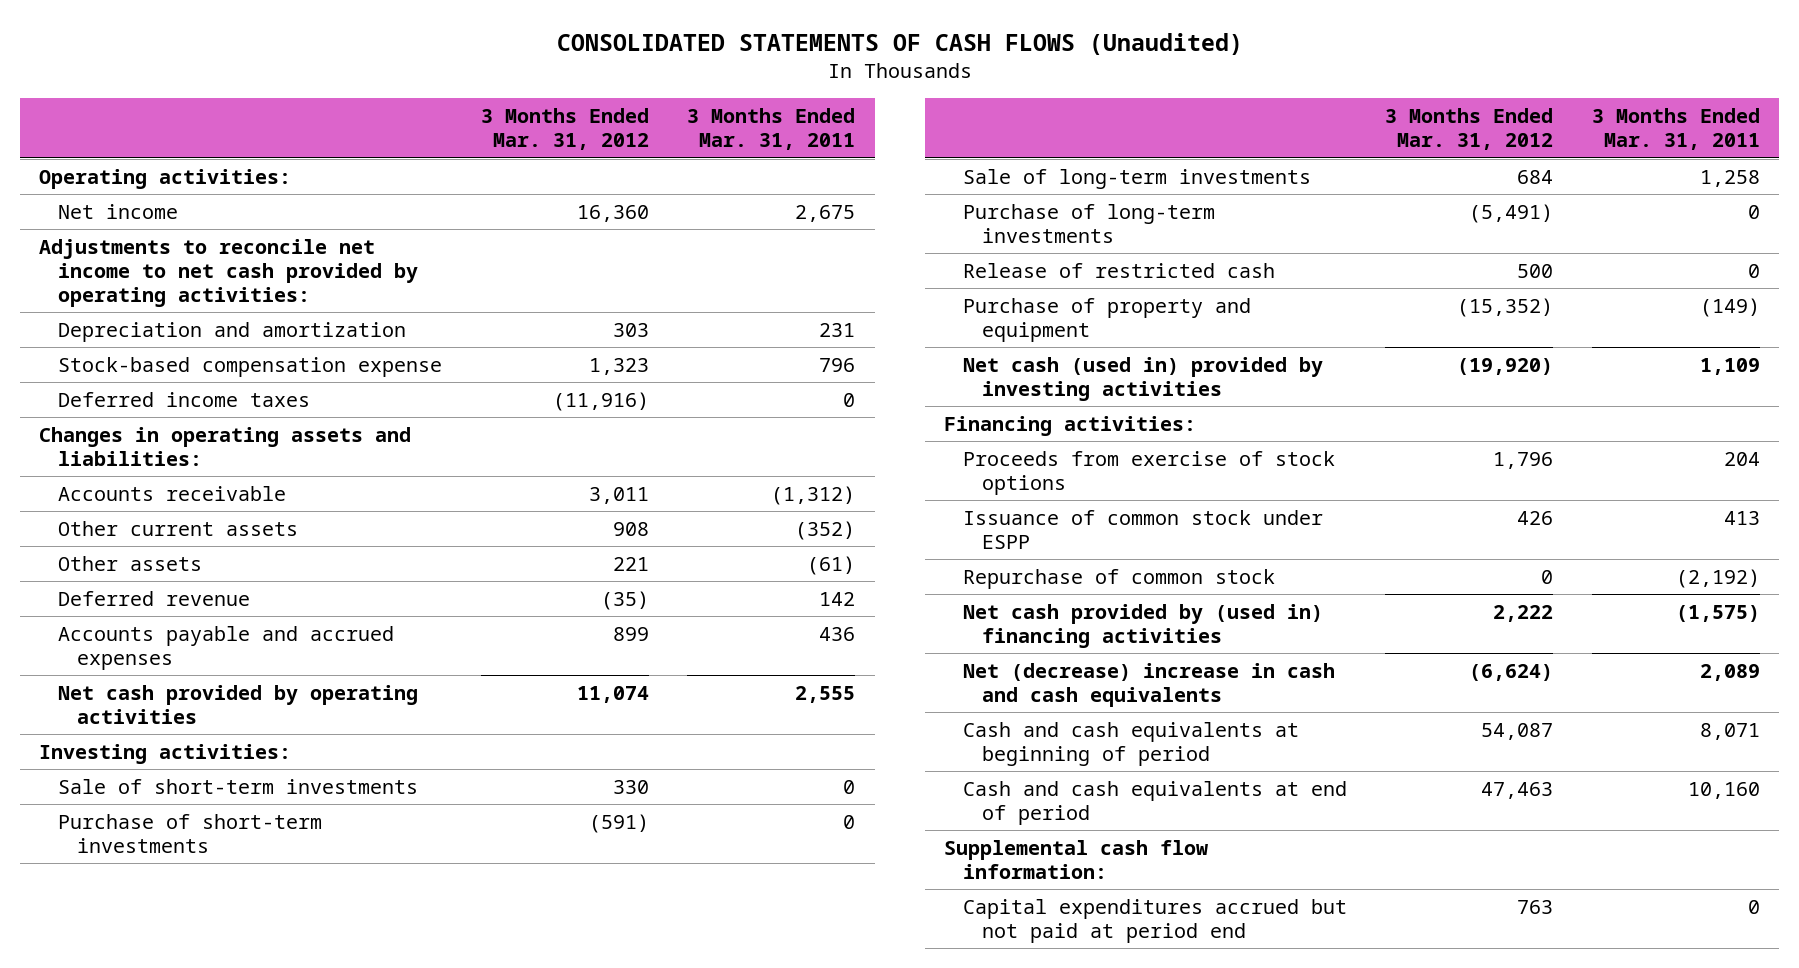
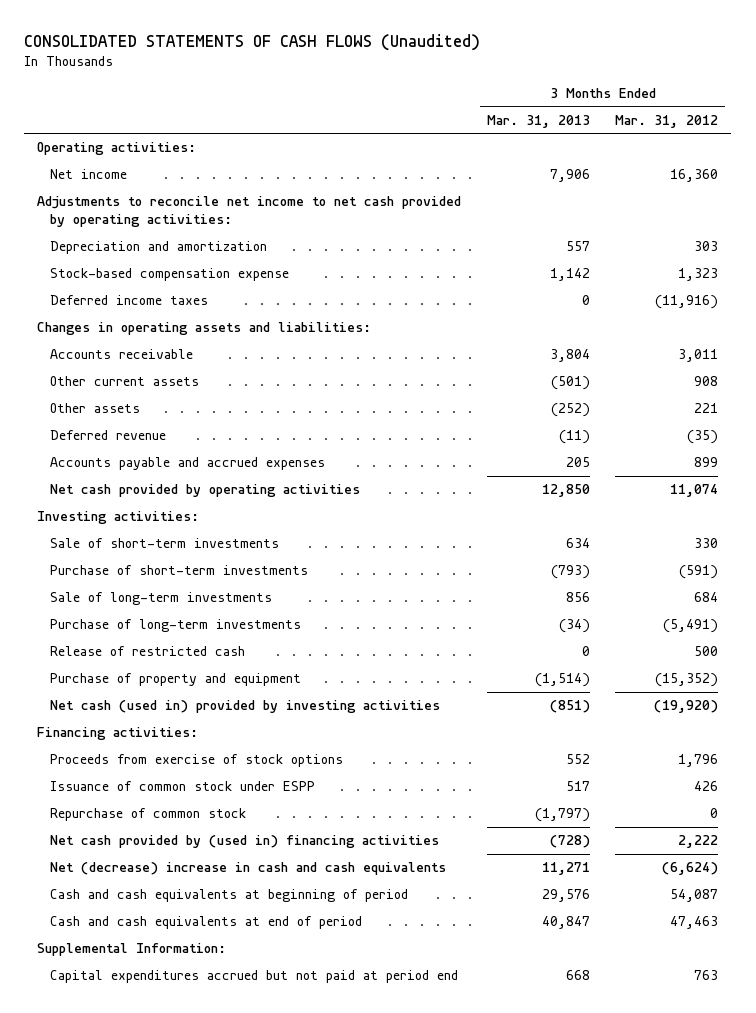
[687,108,856,151] 3 Months Ended Mar. 31, 2011 -> none
none -> [486,114,590,128] Mar. 31, 2013
[943,839,1208,879] Supplemental cash flow information: -> [37,943,227,957] Supplemental Information:

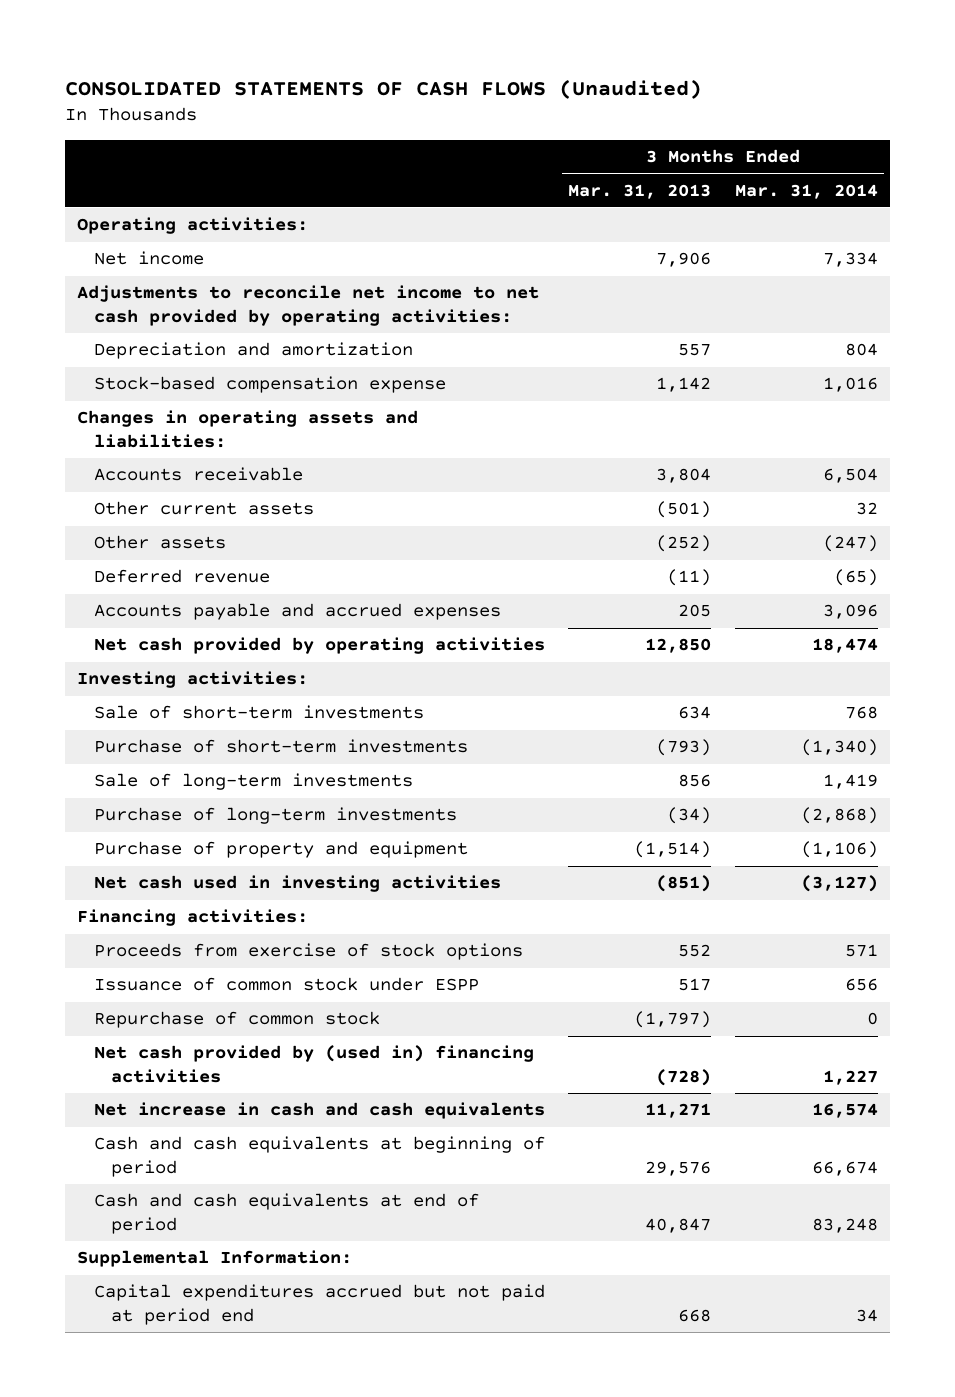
[615,114,719,128] Mar. 31, 2012 -> none
none -> [735,183,879,199] Mar. 31, 2014
[49,295,208,306] Deferred income taxes -> none
[49,646,245,657] Release of restricted cash -> none
[49,700,440,714] Net cash (used in) provided by investing activities -> [93,875,501,893] Net cash used in investing activities
[49,862,446,876] Net (decrease) increase in cash and cash equivalents -> [93,1102,545,1120] Net increase in cash and cash equivalents

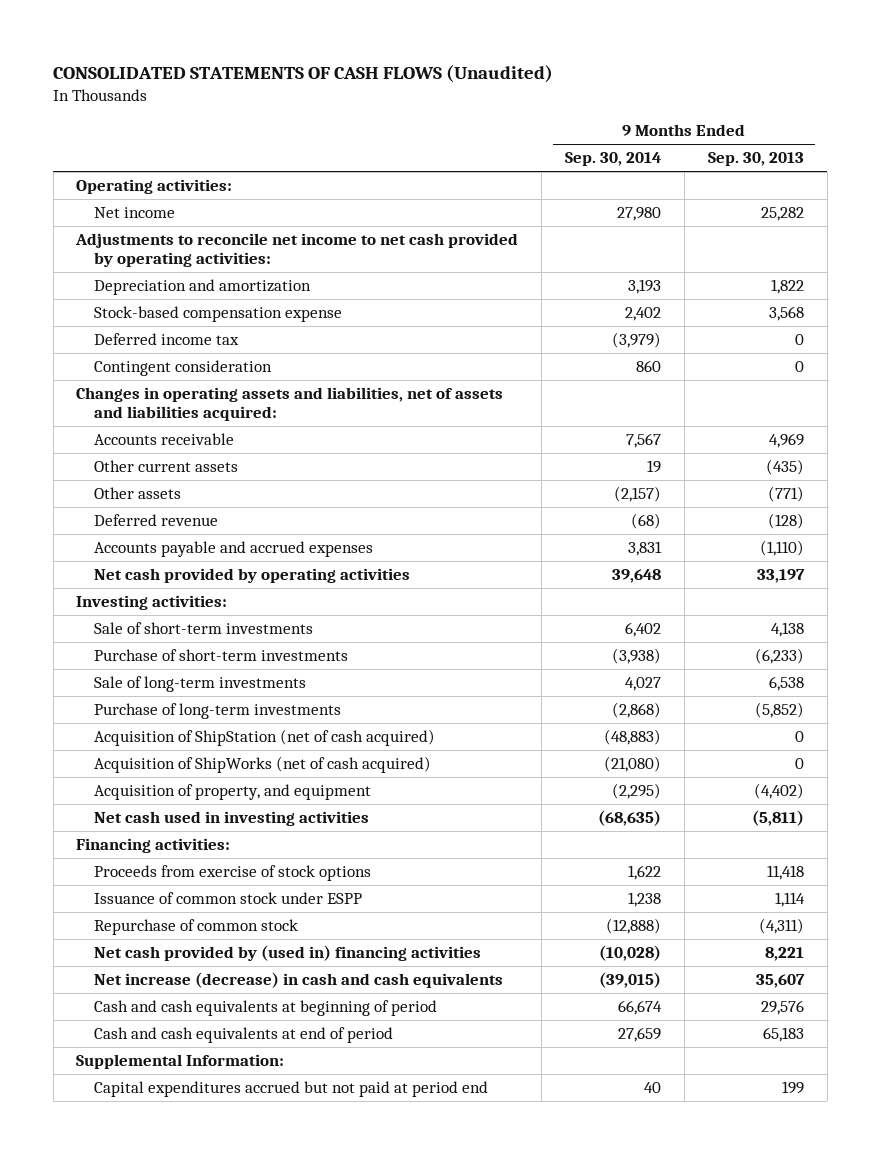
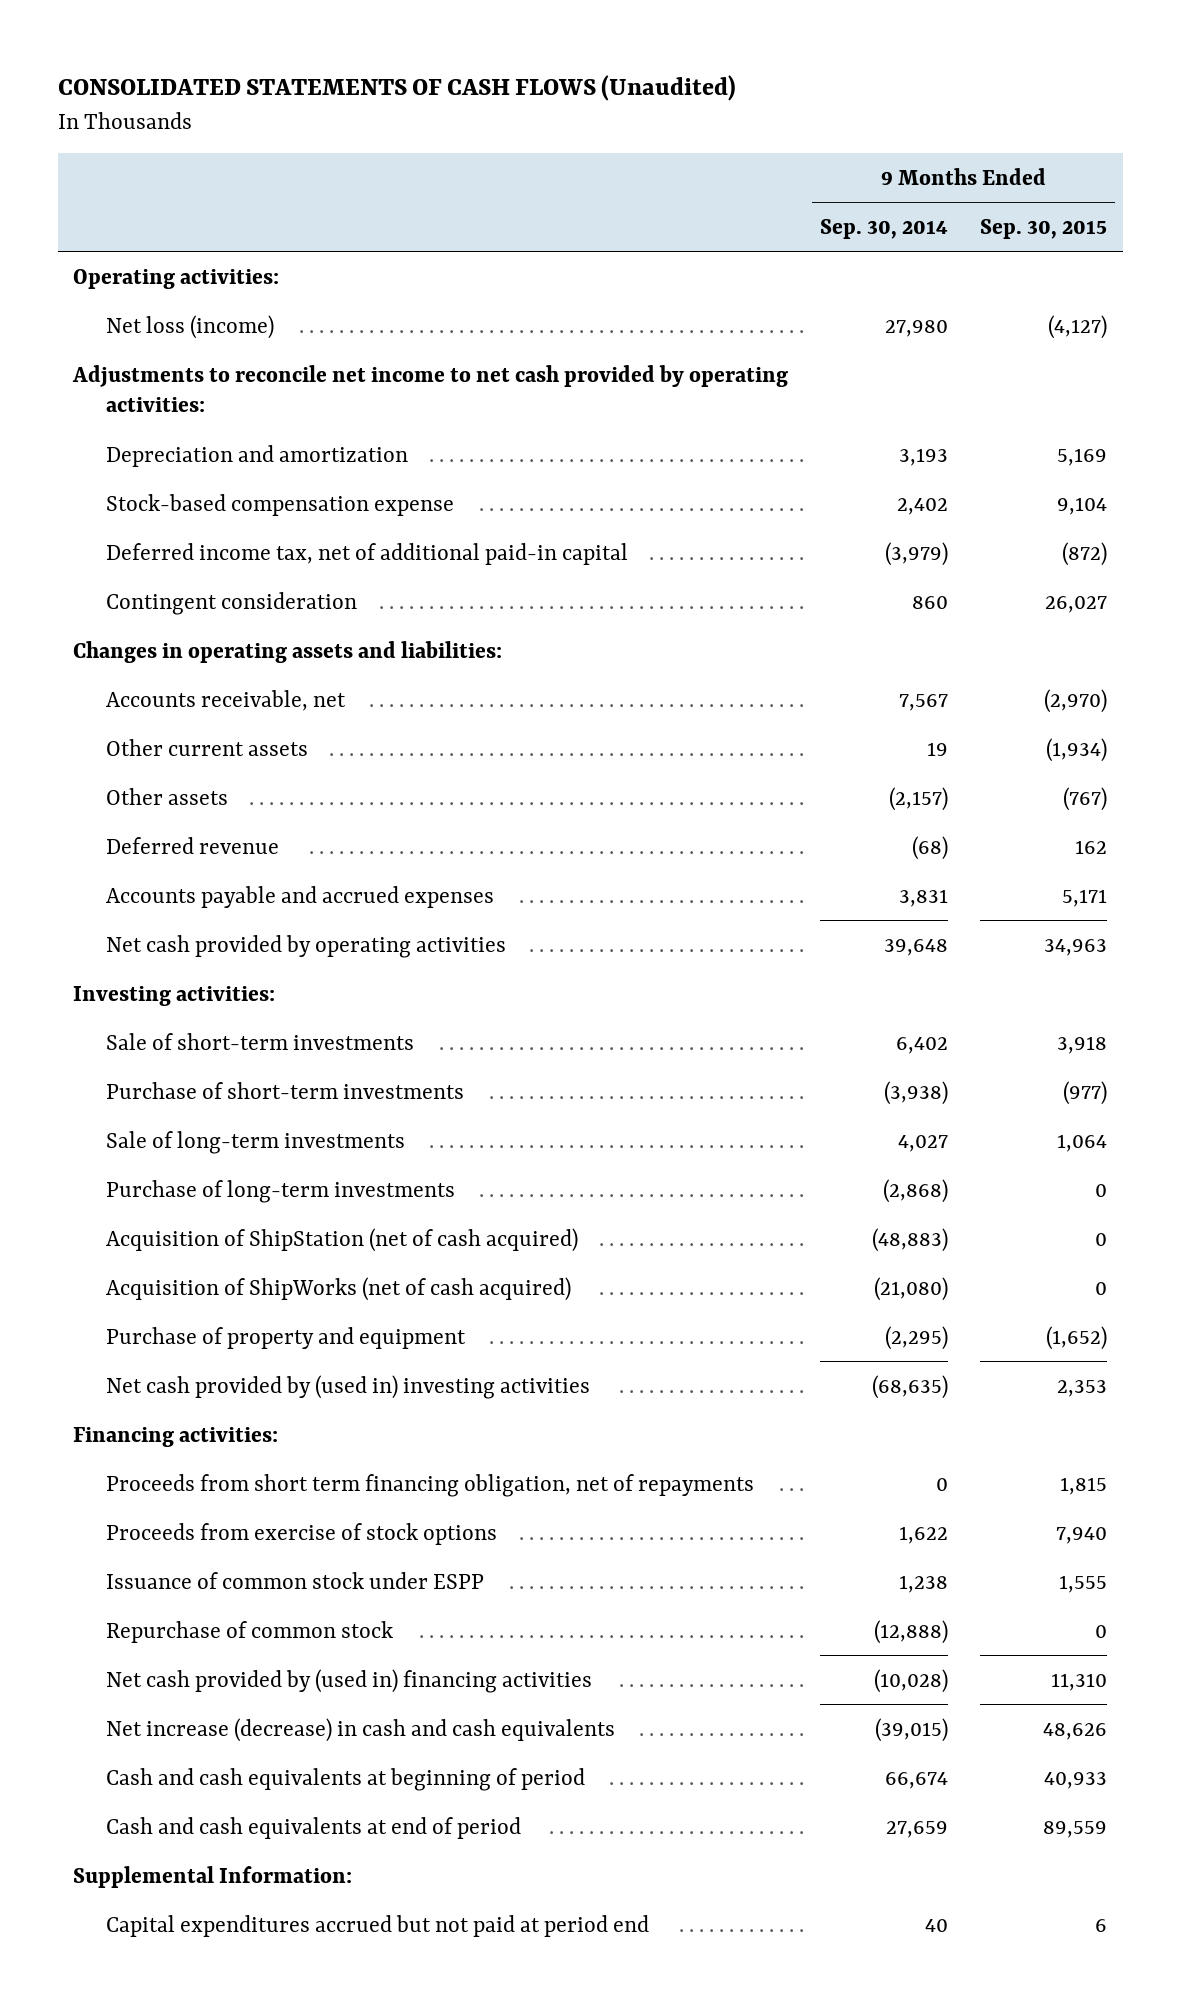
[707,152,804,167] Sep. 30, 2013 -> none
none -> [980,218,1108,239] Sep. 30, 2015
[94,207,176,219] Net income -> [106,314,275,339] Net loss (income)
[94,333,240,346] Deferred income tax -> [106,542,629,565] Deferred income tax, net of additional paid-in capital
[76,387,504,421] Changes in operating assets and liabilities, net of assets and liabilities acquired: -> [73,640,503,663] Changes in operating assets and liabilities:
[94,433,235,446] Accounts receivable -> [106,689,347,711] Accounts receivable, net
[94,784,372,801] Acquisition of property, and equipment -> [106,1326,467,1349] Purchase of property and equipment
[94,811,370,827] Net cash used in investing activities -> [106,1374,591,1399] Net cash provided by (used in) investing activities
none -> [106,1473,755,1497] Proceeds from short term financing obligation, net of repayments

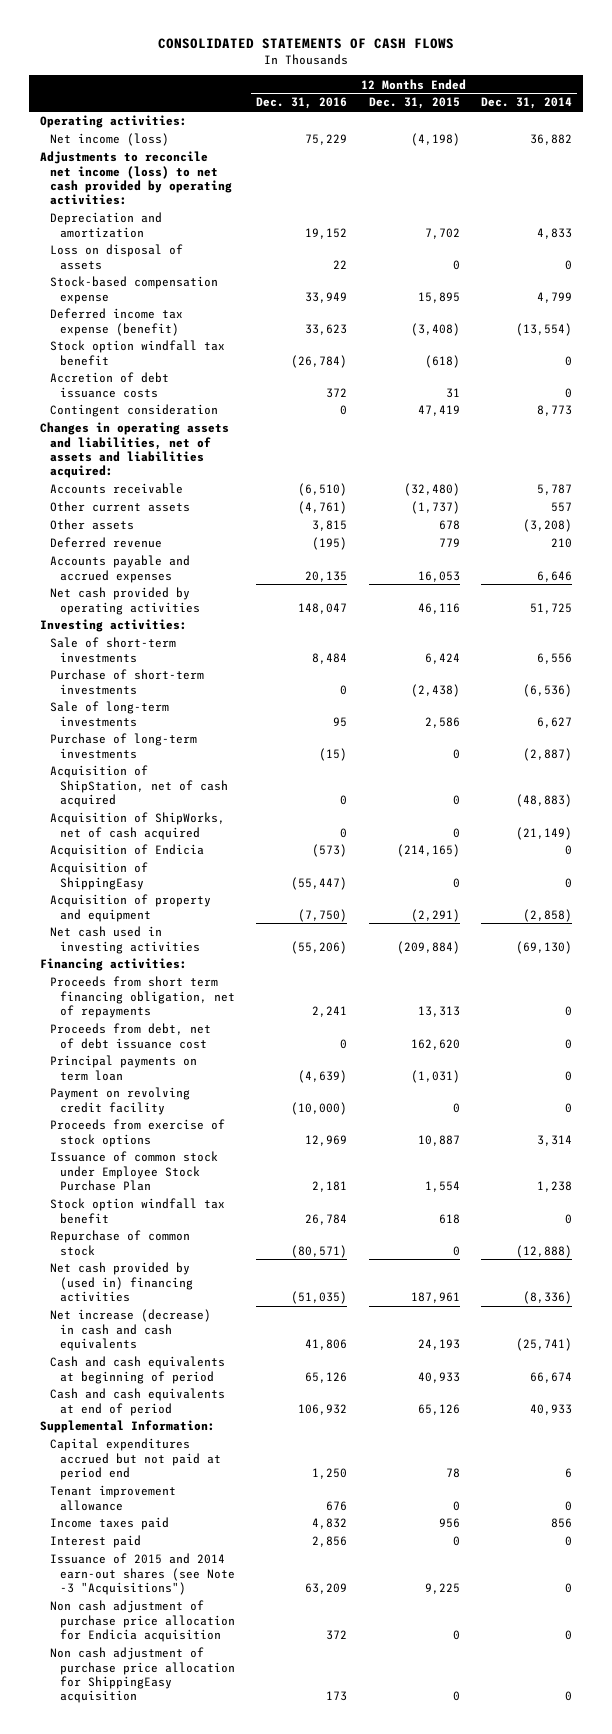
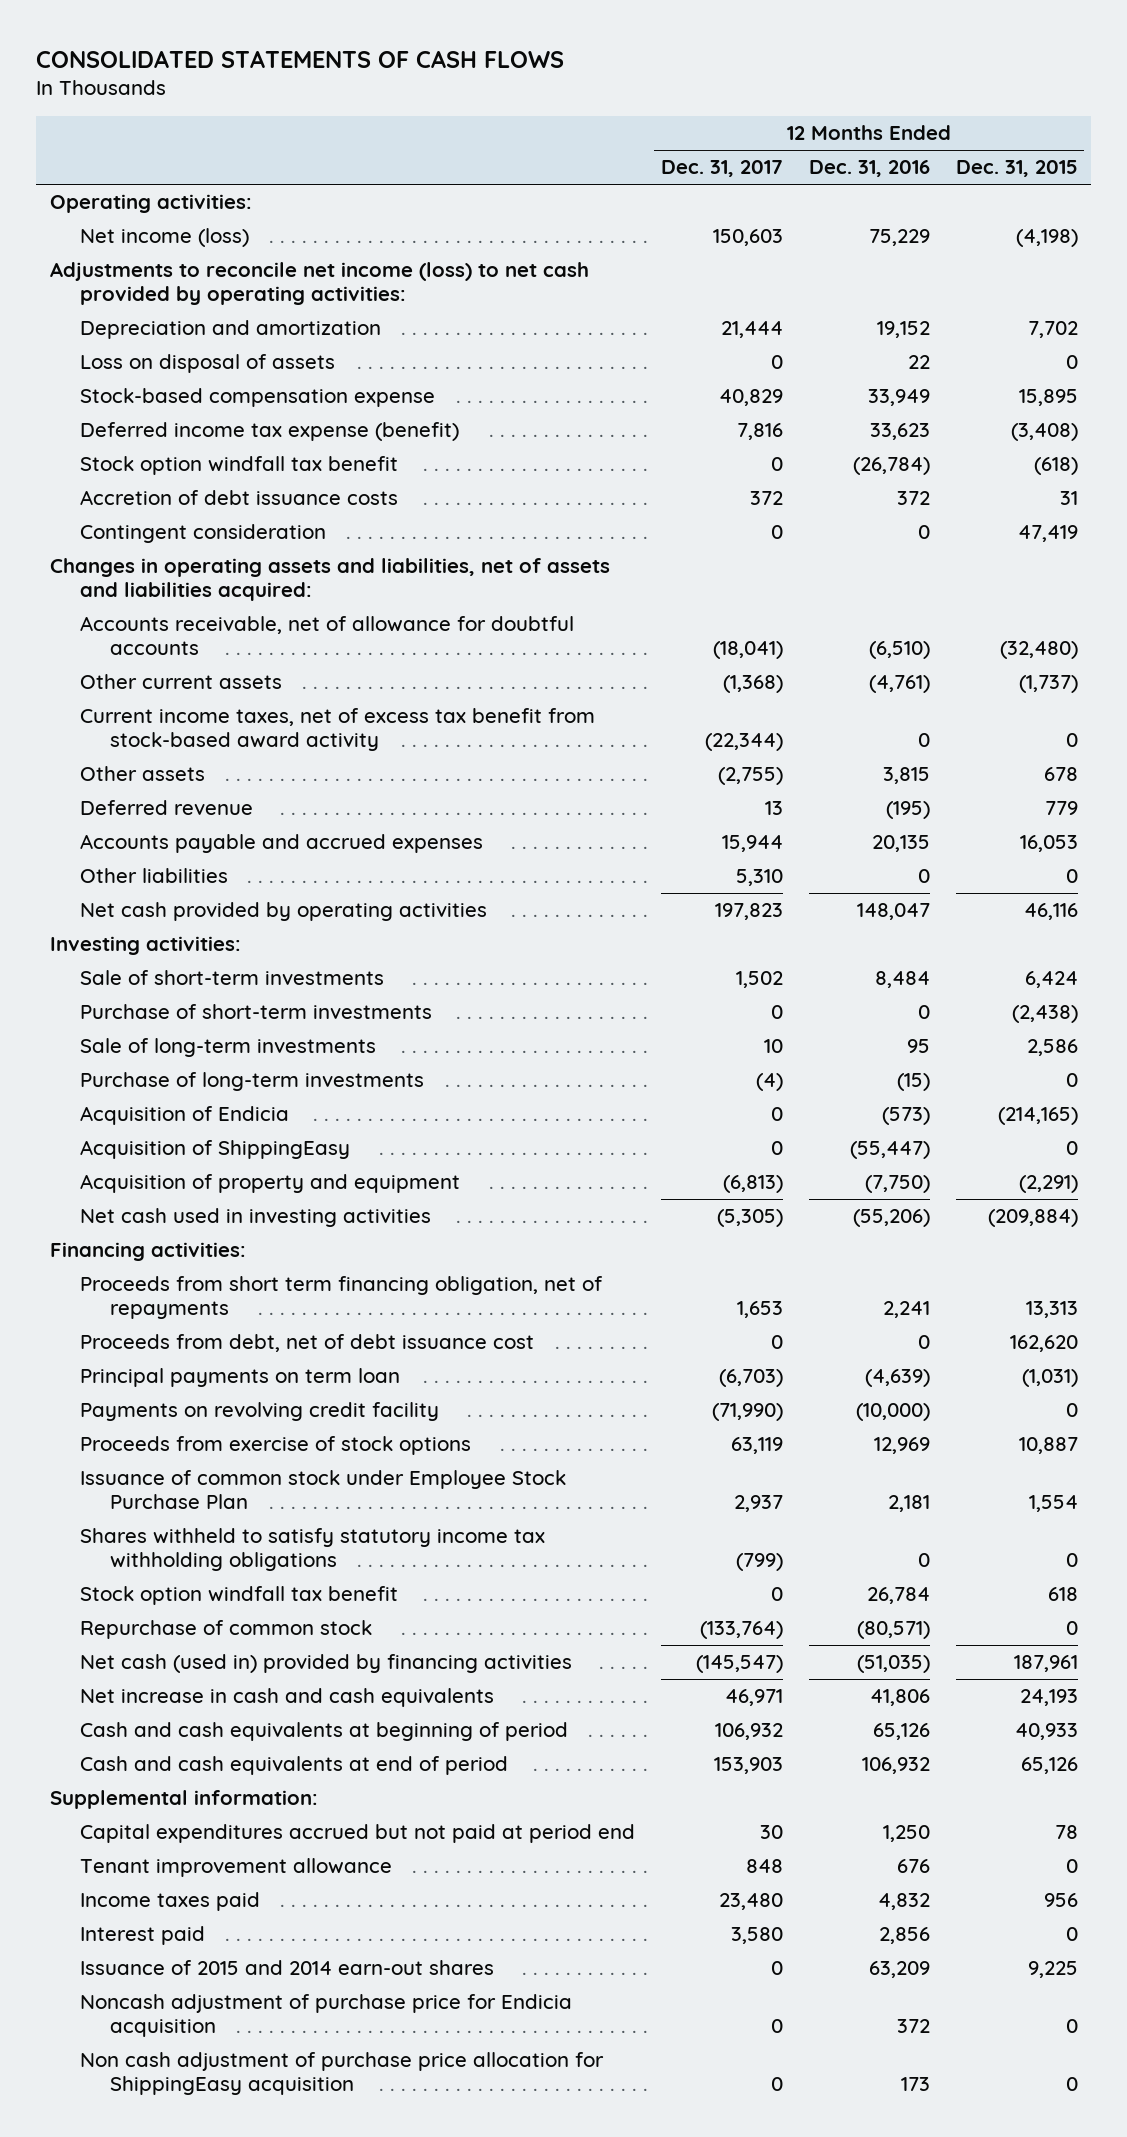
[481,97,573,110] Dec. 31, 2014 -> none
none -> [660,160,783,178] Dec. 31, 2017
[49,483,183,495] Accounts receivable -> [79,616,574,656] Accounts receivable, net of allowance for doubtful accounts
none -> [79,708,595,752] Current income taxes, net of excess tax benefit from stock-based award activity
none -> [79,868,228,884] Other liabilities
[49,765,228,807] Acquisition of ShipStation, net of cash acquired -> none
[49,812,225,840] Acquisition of ShipWorks, net of cash acquired -> none
[49,1087,190,1115] Payment on revolving credit facility -> [79,1402,439,1422] Payments on revolving credit facility
none -> [79,1528,545,1572] Shares withheld to satisfy statutory income tax withholding obligations
[49,1262,193,1302] Net cash provided by (used in) financing activities -> [79,1654,572,1674] Net cash (used in) provided by financing activities
[49,1309,211,1351] Net increase (decrease) in cash and cash equivalents -> [79,1688,494,1708] Net increase in cash and cash equivalents
[39,1420,215,1434] Supplemental Information: -> [49,1790,318,1810] Supplemental information:
[49,1553,235,1595] Issuance of 2015 and 2014 earn-out shares (see Note -3 "Acquisitions") -> [79,1960,494,1976] Issuance of 2015 and 2014 earn-out shares
[49,1600,235,1642] Non cash adjustment of purchase price allocation for Endicia acquisition -> [79,1994,572,2038] Noncash adjustment of purchase price for Endicia acquisition

